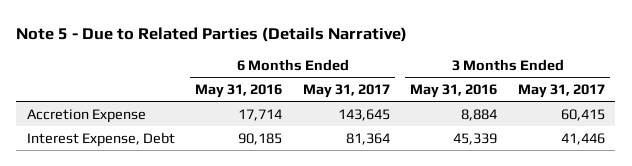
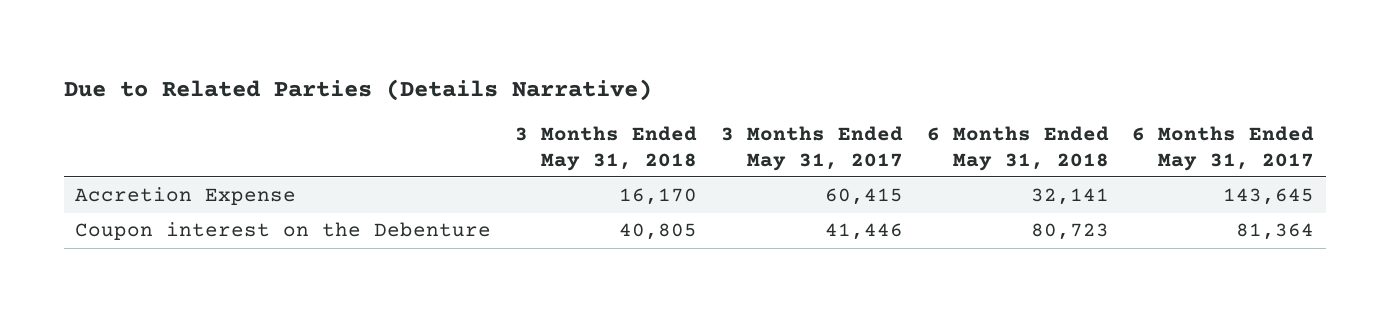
[16,26,408,42] Note 5 - Due to Related Parties (Details Narrative) -> [63,78,652,101] Due to Related Parties (Details Narrative)
[195,83,283,98] May 31, 2016 -> none
[410,83,498,98] May 31, 2016 -> none
none -> [515,126,698,171] 3 Months Ended May 31, 2018
none -> [926,126,1109,171] 6 Months Ended May 31, 2018
[26,131,175,147] Interest Expense, Debt -> [75,222,492,241] Coupon interest on the Debenture

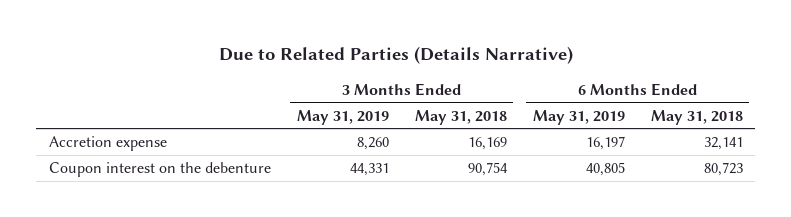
[720,126,903,171] 3 Months Ended May 31, 2017 -> none
[1132,126,1315,171] 6 Months Ended May 31, 2017 -> none
none -> [296,109,389,125] May 31, 2019
none -> [532,109,625,125] May 31, 2019
[75,187,297,206] Accretion Expense -> [48,136,167,152] Accretion expense
[619,188,698,206] 16,170 -> [467,137,507,151] 16,169
[75,222,492,241] Coupon interest on the Debenture -> [48,162,271,178] Coupon interest on the debenture
[619,223,698,241] 40,805 -> [467,162,508,177] 90,754

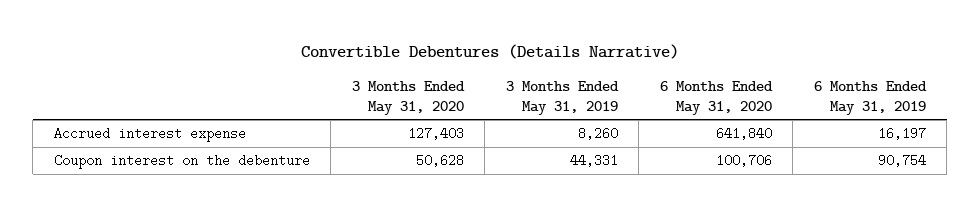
[218,46,573,65] Due to Related Parties (Details Narrative) -> [300,44,679,60] Convertible Debentures (Details Narrative)
[414,109,507,125] May 31, 2018 -> none
[650,109,743,125] May 31, 2018 -> none
none -> [351,81,465,115] 3 Months Ended May 31, 2020
none -> [659,81,773,115] 6 Months Ended May 31, 2020
[48,136,167,152] Accretion expense -> [53,127,246,143] Accrued interest expense
[585,162,625,177] 40,805 -> [877,154,926,168] 90,754

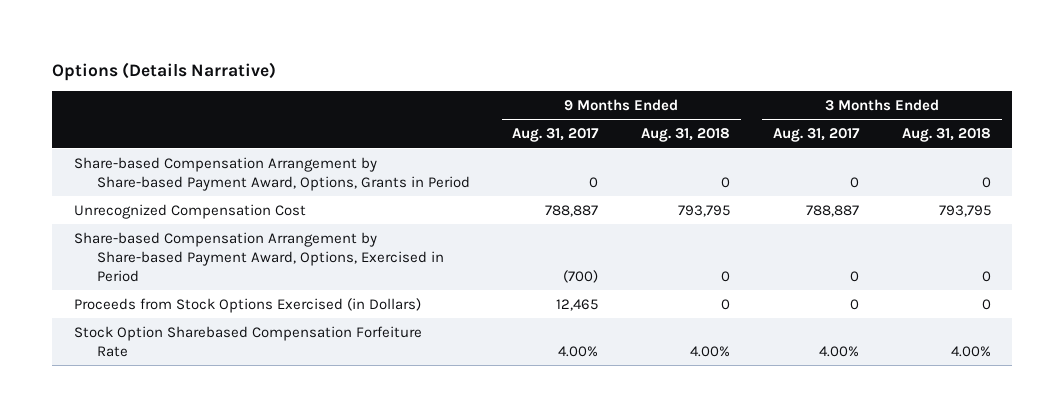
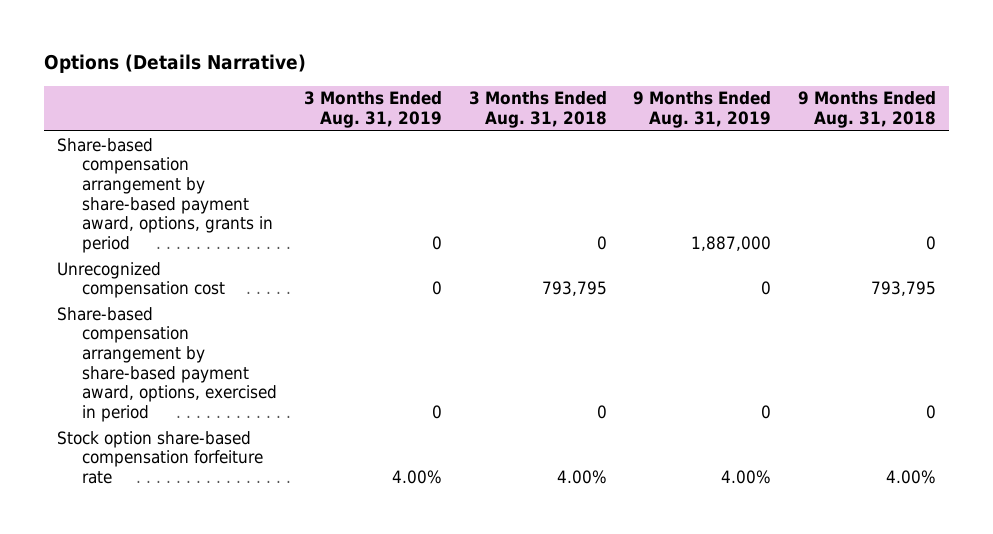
[512,128,600,143] Aug. 31, 2017 -> none
[772,128,860,143] Aug. 31, 2017 -> none
none -> [303,91,442,129] 3 Months Ended Aug. 31, 2019
none -> [633,91,772,129] 9 Months Ended Aug. 31, 2019
[73,297,421,313] Proceeds from Stock Options Exercised (in Dollars) -> none
[73,156,470,191] Share-based Compensation Arrangement by Share-based Payment Award, Options, Grants in Period -> [56,137,274,253] Share-based compensation arrangement by share-based payment award, options, grants in period
[73,203,306,219] Unrecognized Compensation Cost -> [56,261,226,299] Unrecognized compensation cost
[73,231,444,282] Share-based Compensation Arrangement by Share-based Payment Award, Options, Exercised in Period -> [56,306,278,422] Share-based compensation arrangement by share-based payment award, options, exercised in period
[73,325,422,357] Stock Option Sharebased Compensation Forfeiture Rate -> [56,430,264,485] Stock option share-based compensation forfeiture rate

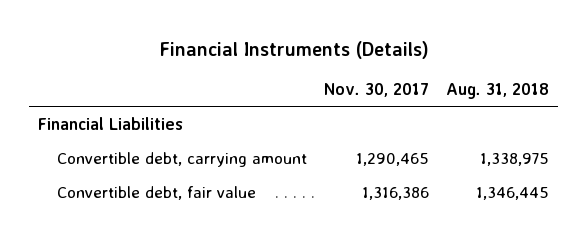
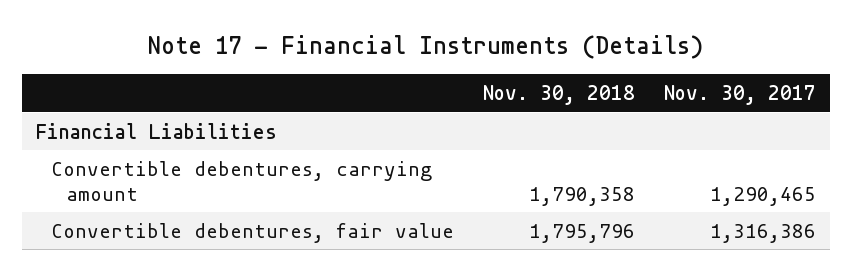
[158,40,429,59] Financial Instruments (Details) -> [147,34,703,59] Note 17 - Financial Instruments (Details)
[446,83,550,100] Aug. 31, 2018 -> none
none -> [482,85,635,106] Nov. 30, 2018
[56,151,307,167] Convertible debt, carrying amount -> [51,160,433,201] Convertible debentures, carrying amount
[56,185,256,200] Convertible debt, fair value -> [51,222,455,243] Convertible debentures, fair value

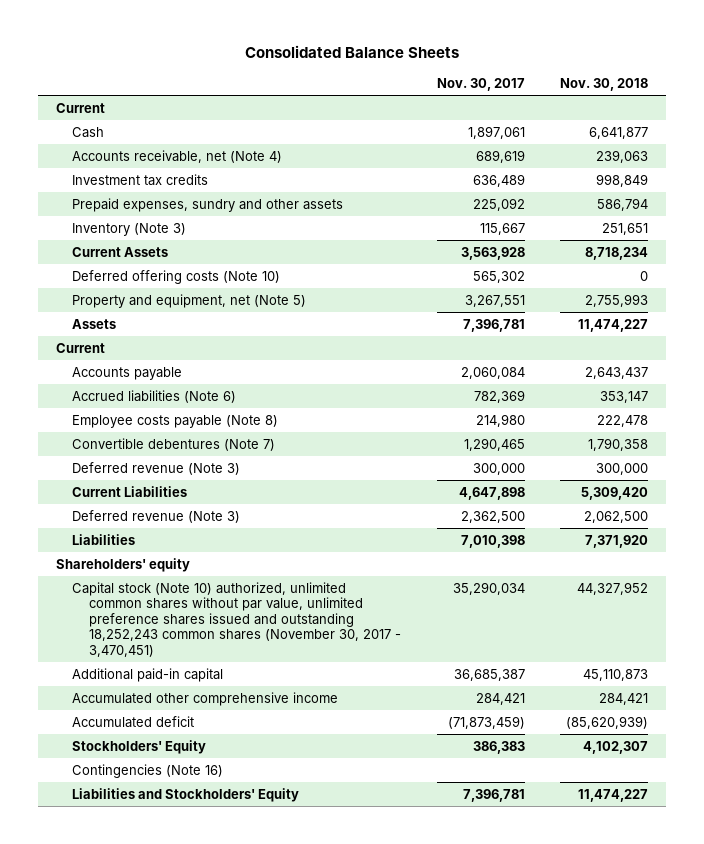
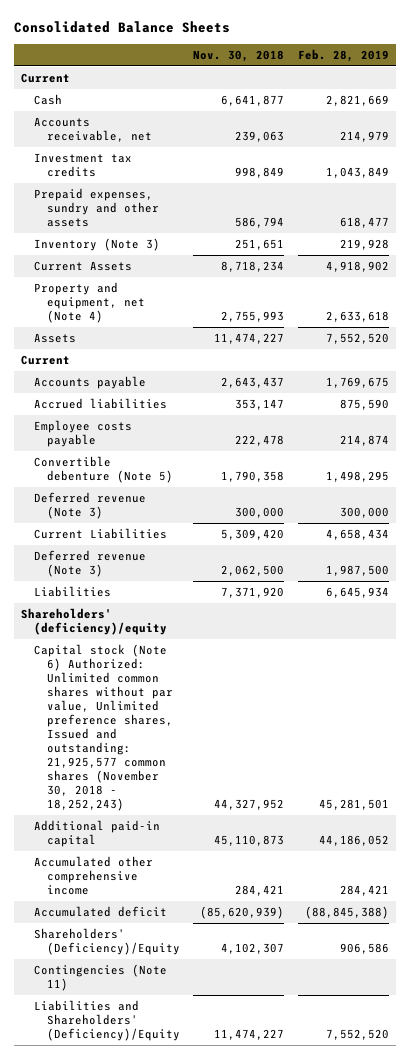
[436,78,525,92] Nov. 30, 2017 -> none
none -> [297,48,389,62] Feb. 28, 2019
[72,149,283,163] Accounts receivable, net (Note 4) -> [33,117,152,143] Accounts receivable, net
[72,269,281,284] Deferred offering costs (Note 10) -> none
[72,293,307,308] Property and equipment, net (Note 5) -> [33,282,145,324] Property and equipment, net (Note 4)
[72,389,237,403] Accrued liabilities (Note 6) -> [33,398,167,410] Accrued liabilities
[72,414,279,428] Employee costs payable (Note 8) -> [33,420,132,448] Employee costs payable
[72,437,276,451] Convertible debentures (Note 7) -> [33,456,173,484] Convertible debenture (Note 5)
[55,557,190,572] Shareholders' equity -> [20,608,167,636] Shareholders' (deficiency)/equity
[72,581,401,658] Capital stock (Note 10) authorized, unlimited common shares without par value, unlimited preference shares issued and outstanding 18,252,243 common shares (November 30, 2017 - 3,470,451) -> [33,644,173,812] Capital stock (Note 6) Authorized: Unlimited common shares without par value, Unlimited preference shares, Issued and outstanding: 21,925,577 common shares (November 30, 2018 - 18,252,243)
[72,739,207,754] Stockholders' Equity -> [33,928,180,956] Shareholders' (Deficiency)/Equity
[72,763,224,778] Contingencies (Note 16) -> [33,964,167,992] Contingencies (Note 11)
[72,787,300,802] Liabilities and Stockholders' Equity -> [33,1000,180,1042] Liabilities and Shareholders' (Deficiency)/Equity

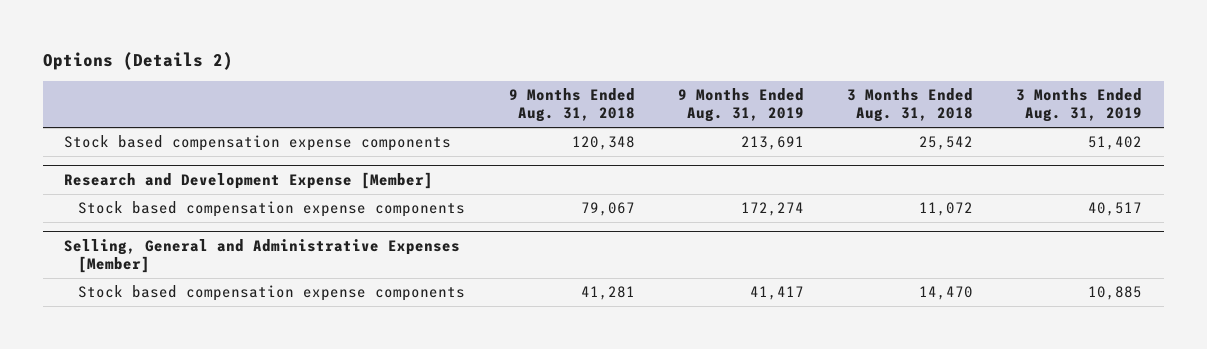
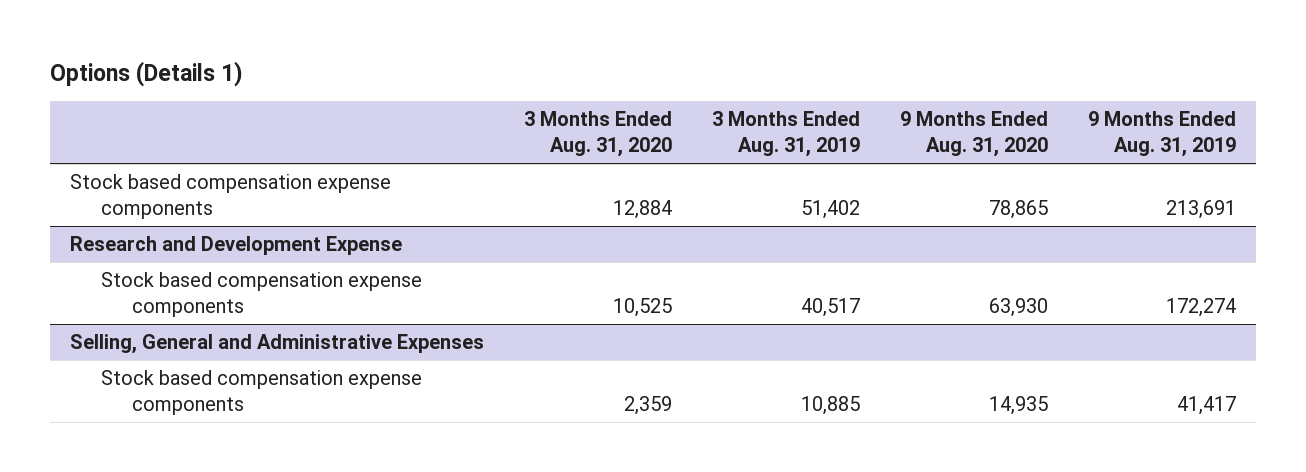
[42,51,233,70] Options (Details 2) -> [49,61,243,88] Options (Details 1)
[508,87,635,123] 9 Months Ended Aug. 31, 2018 -> none
[847,87,974,123] 3 Months Ended Aug. 31, 2018 -> none
none -> [523,111,672,158] 3 Months Ended Aug. 31, 2020
none -> [899,111,1048,158] 9 Months Ended Aug. 31, 2020
[64,171,434,189] Research and Development Expense [Member] -> [69,236,402,256] Research and Development Expense
[64,238,461,274] Selling, General and Administrative Expenses [Member] -> [69,334,484,355] Selling, General and Administrative Expenses

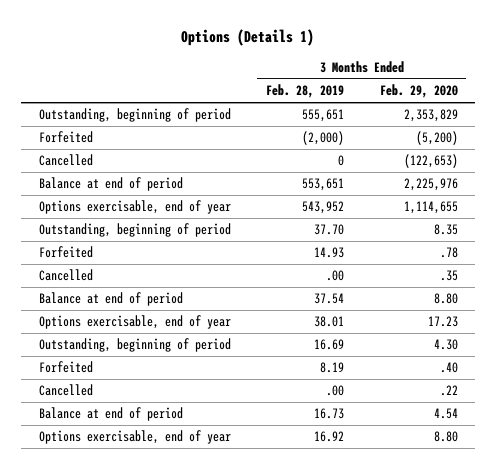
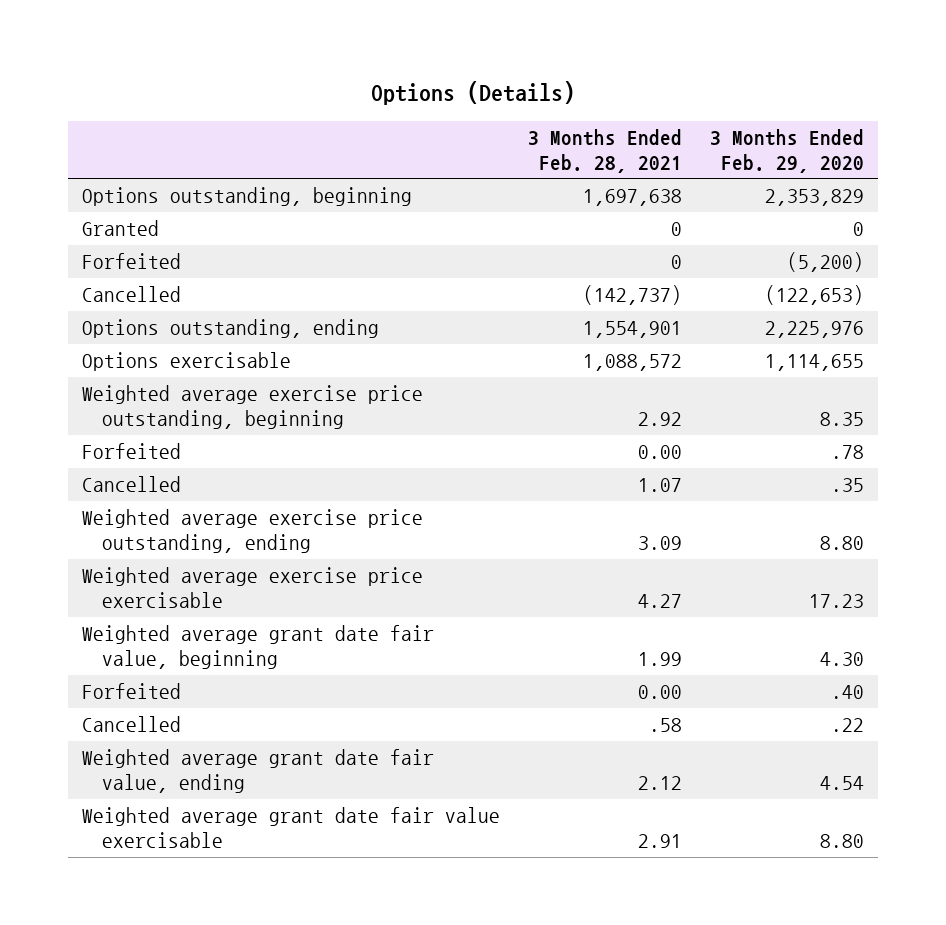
[181,29,315,47] Options (Details 1) -> [370,81,575,106] Options (Details)
[266,84,345,99] Feb. 28, 2019 -> none
none -> [527,128,682,173] 3 Months Ended Feb. 28, 2021
[38,108,231,123] Outstanding, beginning of period -> [81,187,412,207] Options outstanding, beginning
none -> [81,220,159,237] Granted
[38,177,183,192] Balance at end of period -> [81,319,379,339] Options outstanding, ending
[38,200,231,215] Options exercisable, end of year -> [81,352,291,372] Options exercisable
[38,223,231,238] Outstanding, beginning of period -> [81,385,423,429] Weighted average exercise price outstanding, beginning
[38,292,183,307] Balance at end of period -> [81,509,423,553] Weighted average exercise price outstanding, ending
[38,315,231,330] Options exercisable, end of year -> [81,567,423,608] Weighted average exercise price exercisable
[38,338,231,353] Outstanding, beginning of period -> [81,625,434,669] Weighted average grant date fair value, beginning
[38,407,183,422] Balance at end of period -> [81,749,434,793] Weighted average grant date fair value, ending
[38,430,231,445] Options exercisable, end of year -> [81,807,500,848] Weighted average grant date fair value exercisable

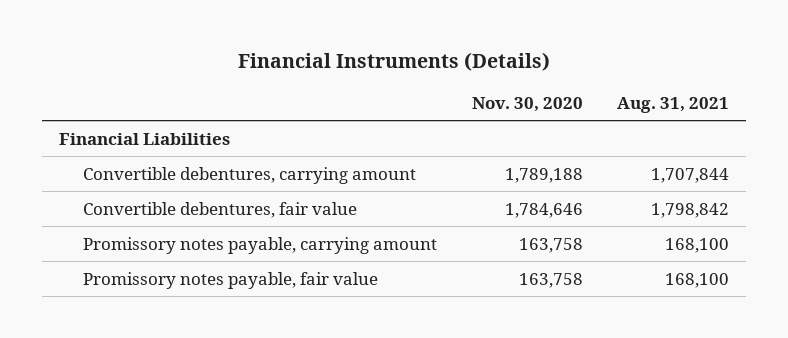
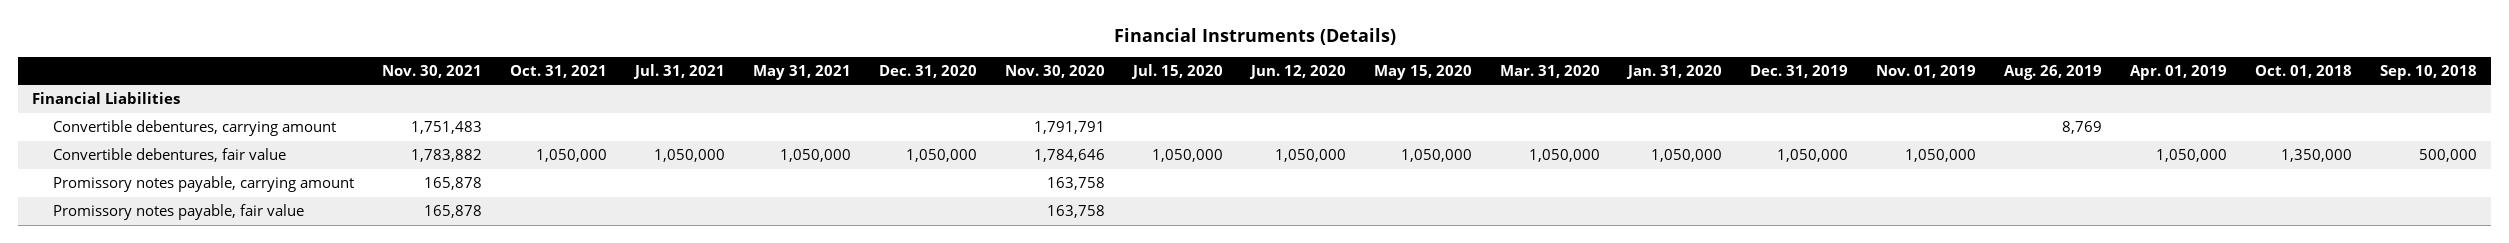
[616,97,729,114] Aug. 31, 2021 -> none
none -> [382,65,483,79] Nov. 30, 2021
none -> [510,65,608,79] Oct. 31, 2021
none -> [633,64,726,80] Jul. 31, 2021
none -> [753,65,852,81] May 31, 2021
none -> [879,65,978,79] Dec. 31, 2020
none -> [1131,64,1224,80] Jul. 15, 2020
none -> [1249,65,1347,80] Jun. 12, 2020
none -> [1374,65,1473,81] May 15, 2020
none -> [1500,65,1601,79] Mar. 31, 2020
none -> [1626,65,1723,80] Jan. 31, 2020
none -> [1750,65,1849,79] Dec. 31, 2019
none -> [1876,65,1977,79] Nov. 01, 2019
none -> [2004,65,2103,81] Aug. 26, 2019
none -> [2130,65,2228,81] Apr. 01, 2019
none -> [2255,65,2353,79] Oct. 01, 2018
none -> [2380,65,2478,81] Sep. 10, 2018
[504,167,583,183] 1,789,188 -> [1034,121,1106,135] 1,791,791

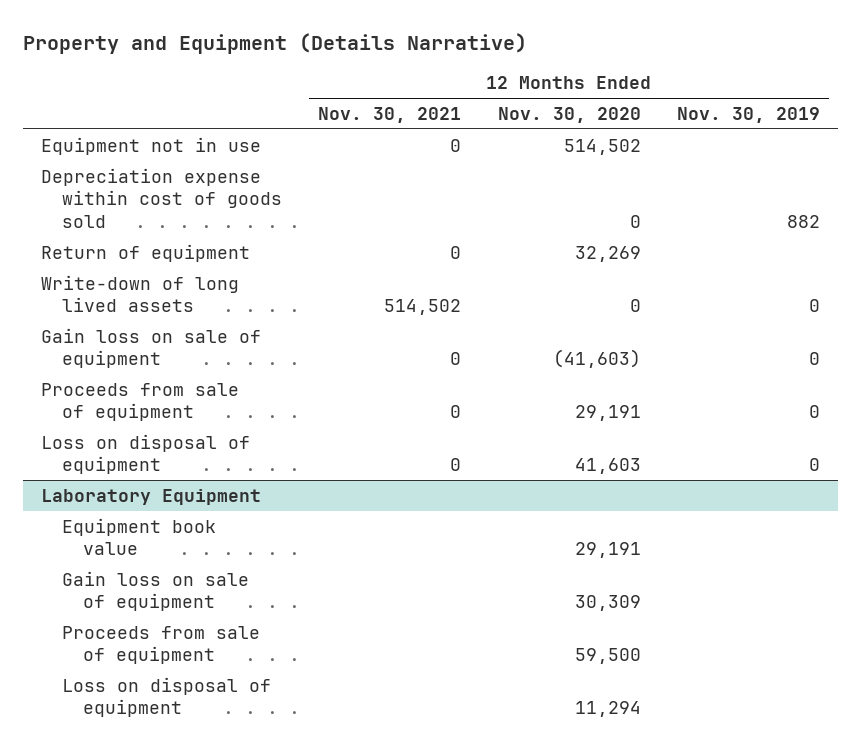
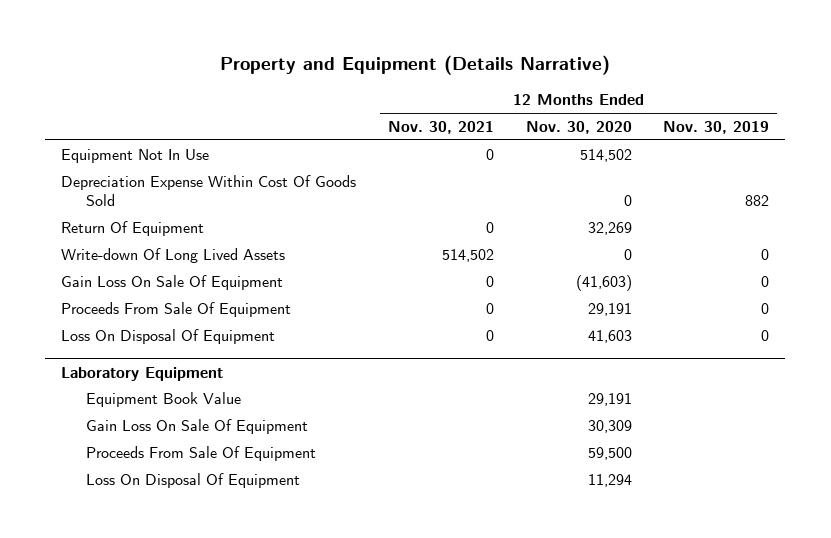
[41,136,262,155] Equipment not in use -> [61,148,210,163] Equipment Not In Use
[41,167,282,228] Depreciation expense within cost of goods sold -> [61,174,357,207] Depreciation Expense Within Cost Of Goods Sold
[41,243,251,262] Return of equipment -> [61,220,205,236] Return Of Equipment
[41,274,240,313] Write-down of long lived assets -> [61,247,286,263] Write-down Of Long Lived Assets
[41,327,262,369] Gain loss on sale of equipment -> [61,274,284,290] Gain Loss On Sale Of Equipment
[41,382,240,422] Proceeds from sale of equipment -> [61,301,292,317] Proceeds From Sale Of Equipment
[41,433,251,475] Loss on disposal of equipment -> [61,328,276,344] Loss On Disposal Of Equipment
[61,517,216,556] Equipment book value -> [86,391,242,407] Equipment Book Value
[61,570,249,612] Gain loss on sale of equipment -> [86,418,309,434] Gain Loss On Sale Of Equipment
[61,625,260,665] Proceeds from sale of equipment -> [86,445,317,461] Proceeds From Sale Of Equipment
[61,676,271,718] Loss on disposal of equipment -> [86,472,301,488] Loss On Disposal Of Equipment

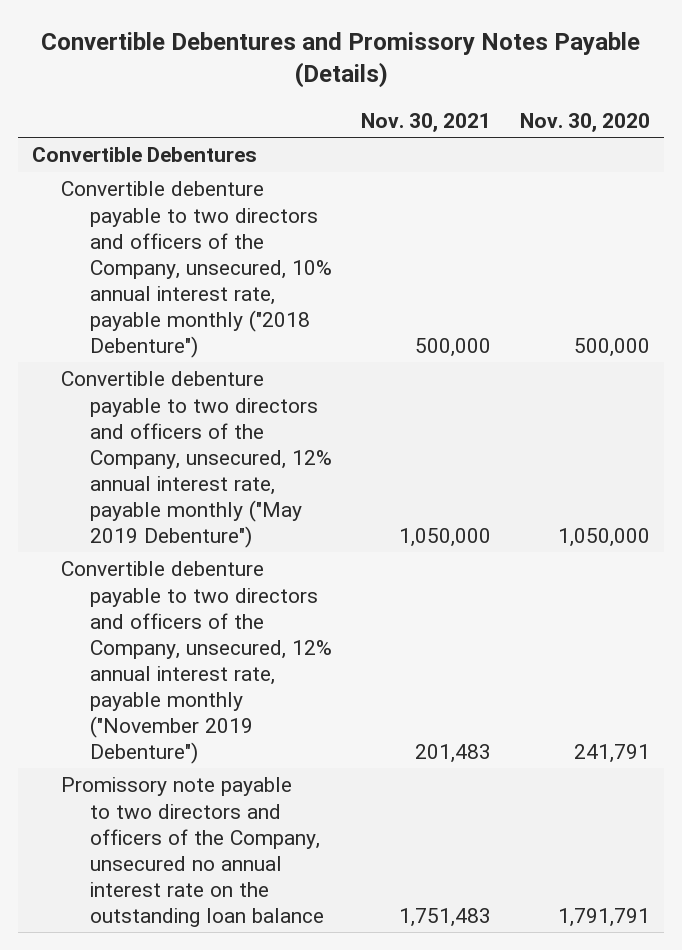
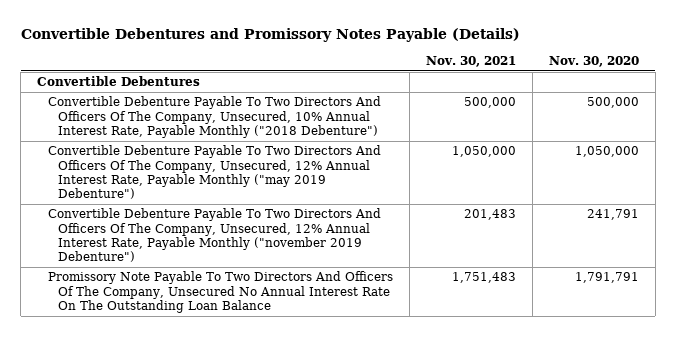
[60,181,332,358] Convertible debenture payable to two directors and officers of the Company, unsecured, 10% annual interest rate, payable monthly ("2018 Debenture") -> [47,96,381,138] Convertible Debenture Payable To Two Directors And Officers Of The Company, Unsecured, 10% Annual Interest Rate, Payable Monthly ("2018 Debenture")
[60,371,332,548] Convertible debenture payable to two directors and officers of the Company, unsecured, 12% annual interest rate, payable monthly ("May 2019 Debenture") -> [47,145,381,199] Convertible Debenture Payable To Two Directors And Officers Of The Company, Unsecured, 12% Annual Interest Rate, Payable Monthly ("may 2019 Debenture")
[60,561,332,764] Convertible debenture payable to two directors and officers of the Company, unsecured, 12% annual interest rate, payable monthly ("November 2019 Debenture") -> [47,208,381,262] Convertible Debenture Payable To Two Directors And Officers Of The Company, Unsecured, 12% Annual Interest Rate, Payable Monthly ("november 2019 Debenture")
[60,777,324,927] Promissory note payable to two directors and officers of the Company, unsecured no annual interest rate on the outstanding loan balance -> [47,271,393,313] Promissory Note Payable To Two Directors And Officers Of The Company, Unsecured No Annual Interest Rate On The Outstanding Loan Balance

